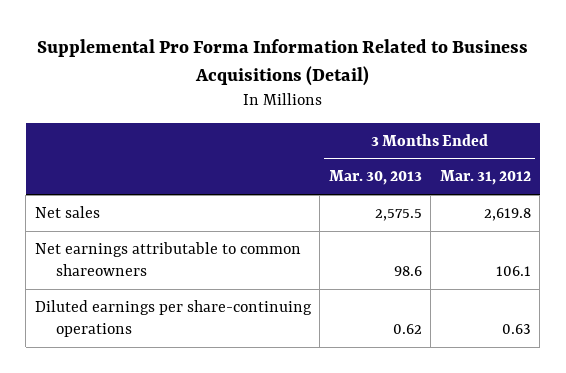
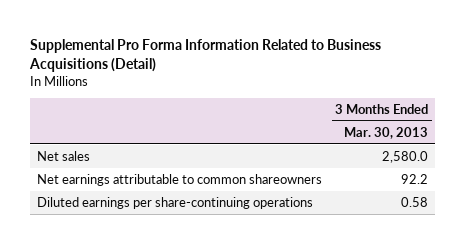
[439,170,531,186] Mar. 31, 2012 -> none
[374,208,422,221] 2,575.5 -> [382,150,429,163] 2,580.0
[393,265,422,276] 98.6 -> [401,173,429,184] 92.2
[392,323,422,334] 0.62 -> [401,196,429,207] 0.58

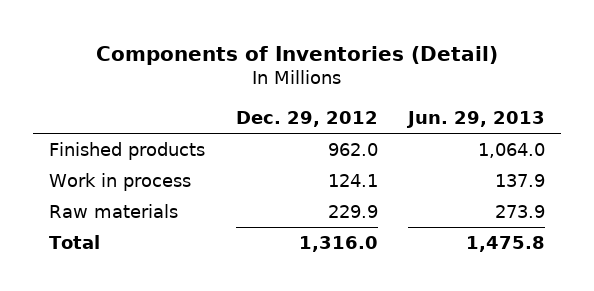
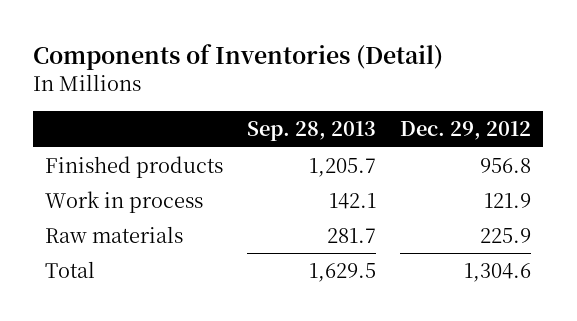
[406,111,546,129] Jun. 29, 2013 -> none
none -> [247,121,377,142] Sep. 28, 2013
[327,142,378,156] 962.0 -> [480,157,532,173] 956.8
[327,173,378,187] 124.1 -> [484,192,532,208] 121.9
[327,204,378,218] 229.9 -> [480,227,532,243] 225.9
[298,235,378,252] 1,316.0 -> [464,262,532,282] 1,304.6

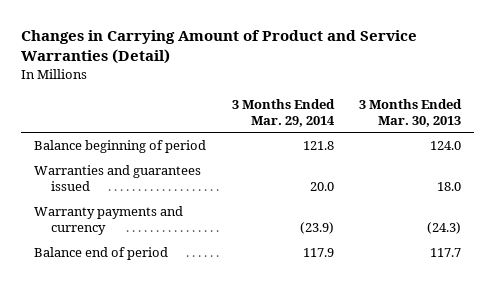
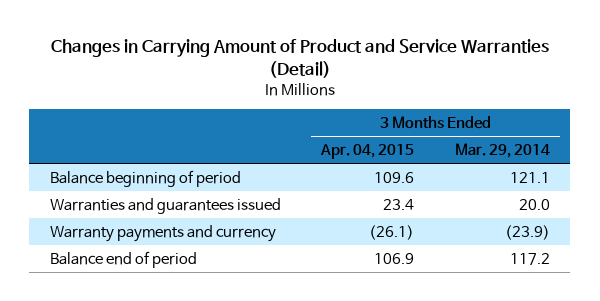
[358,98,462,127] 3 Months Ended Mar. 30, 2013 -> none
none -> [320,143,415,159] Apr. 04, 2015
[302,141,334,151] 121.8 -> [509,171,550,183] 121.1
[302,248,334,258] 117.9 -> [509,252,550,265] 117.2

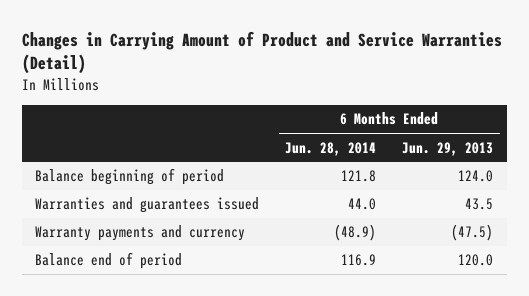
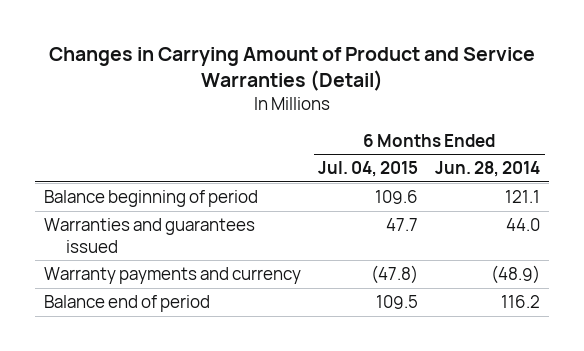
[402,141,494,156] Jun. 29, 2013 -> none
none -> [318,161,419,178] Jul. 04, 2015
[341,170,377,183] 121.8 -> [505,189,541,203] 121.1
[341,254,377,267] 116.9 -> [501,294,541,308] 116.2

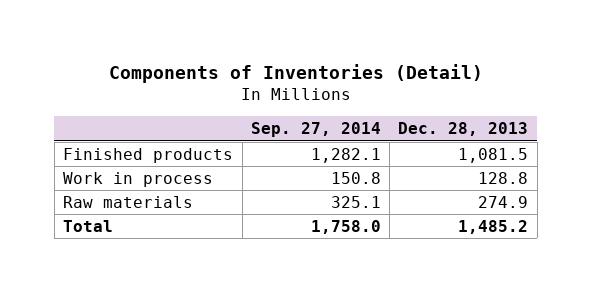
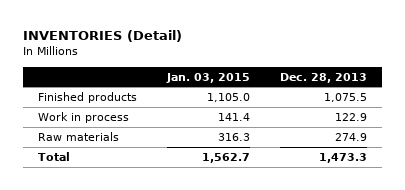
[108,64,483,84] Components of Inventories (Detail) -> [22,30,182,43] INVENTORIES (Detail)
[250,122,381,138] Sep. 27, 2014 -> none
none -> [165,72,250,83] Jan. 03, 2015
[458,147,529,163] 1,081.5 -> [324,92,368,102] 1,075.5
[478,171,529,184] 128.8 -> [335,112,368,121] 122.9
[458,219,529,234] 1,485.2 -> [319,152,368,163] 1,473.3

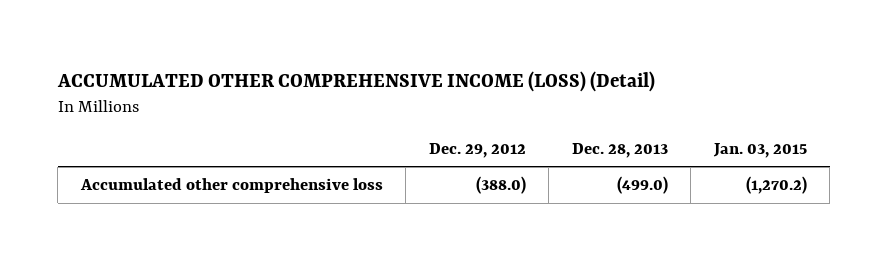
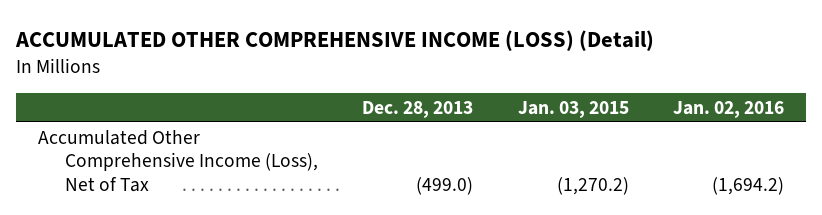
[428,142,526,158] Dec. 29, 2012 -> none
none -> [672,100,784,118] Jan. 02, 2016
[79,178,383,194] Accumulated other comprehensive loss -> [38,130,319,192] Accumulated Other Comprehensive Income (Loss), Net of Tax

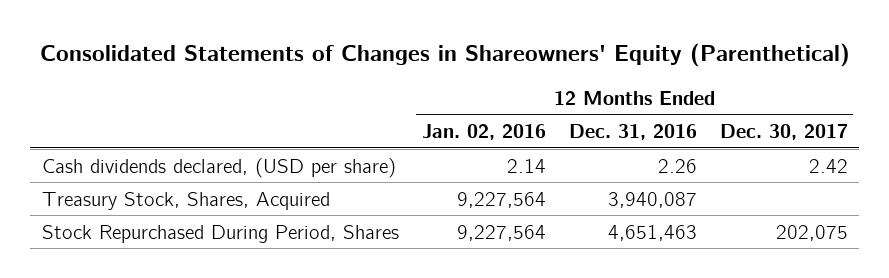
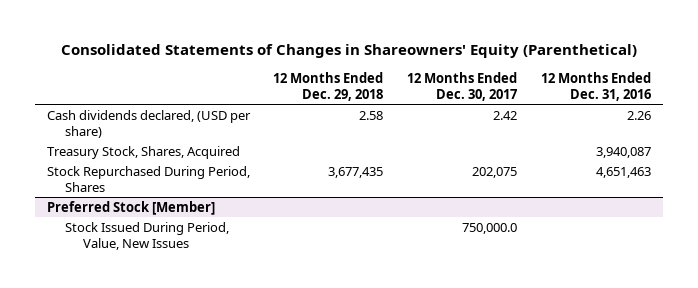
[421,124,546,141] Jan. 02, 2016 -> none
none -> [273,71,384,101] 12 Months Ended Dec. 29, 2018
none -> [46,200,215,215] Preferred Stock [Member]
none -> [64,221,229,251] Stock Issued During Period, Value, New Issues

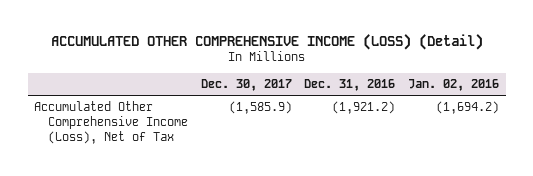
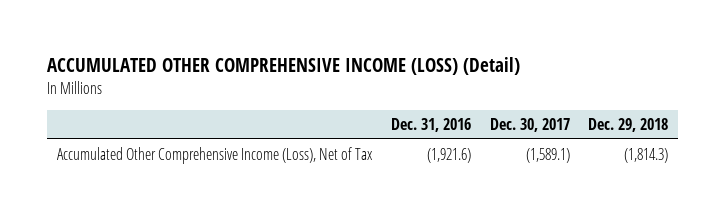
[408,78,500,91] Jan. 02, 2016 -> none
none -> [588,118,669,133] Dec. 29, 2018
[228,101,292,115] (1,585.9) -> [525,147,570,163] (1,589.1)
[332,101,396,115] (1,921.2) -> [426,147,471,163] (1,921.6)

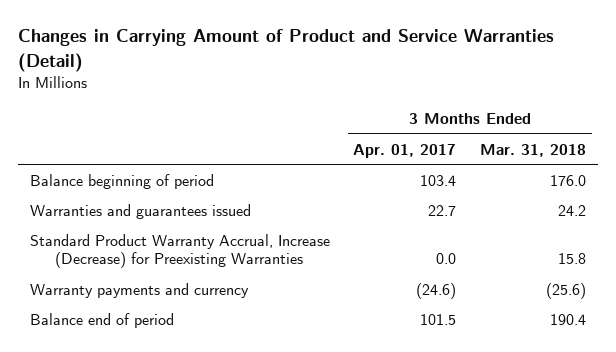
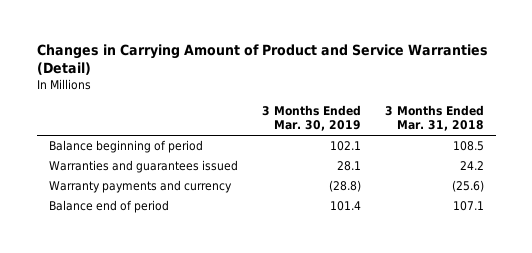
[353,143,457,158] Apr. 01, 2017 -> none
none -> [261,105,361,132] 3 Months Ended Mar. 30, 2019
[550,174,587,186] 176.0 -> [452,141,484,152] 108.5
[29,233,330,268] Standard Product Warranty Accrual, Increase (Decrease) for Preexisting Warranties -> none
[550,313,587,325] 190.4 -> [452,201,484,212] 107.1

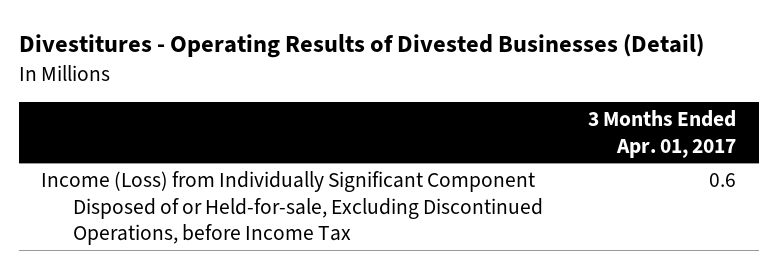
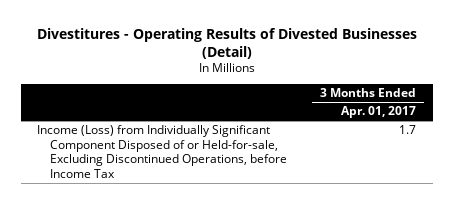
[708,172,736,187] 0.6 -> [399,125,417,135] 1.7

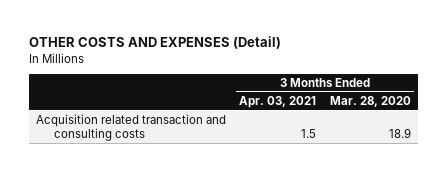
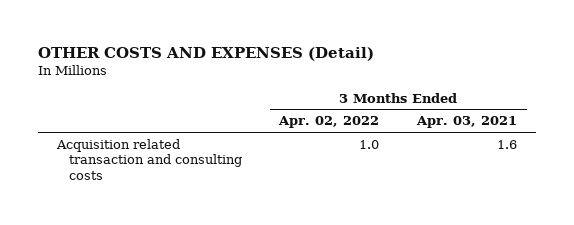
[329,96,411,108] Mar. 28, 2020 -> none
none -> [278,116,380,129] Apr. 02, 2022
[301,129,317,139] 1.5 -> [497,139,518,149] 1.6

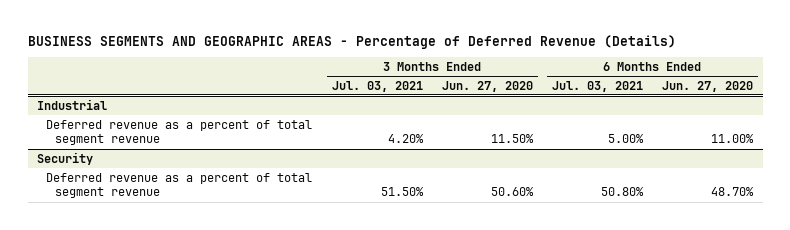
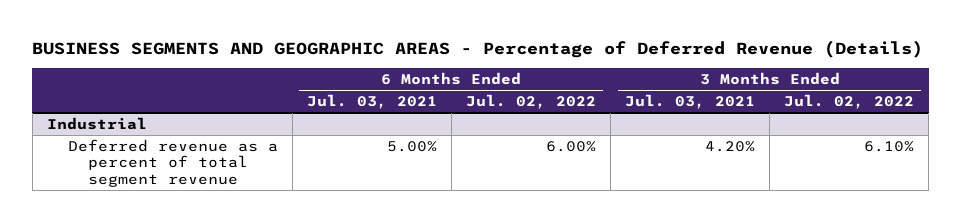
[441,80,533,92] Jun. 27, 2020 -> none
[662,80,754,92] Jun. 27, 2020 -> none
none -> [465,94,596,110] Jul. 02, 2022
none -> [784,94,915,110] Jul. 02, 2022
[37,151,94,165] Security -> none
[46,172,313,199] Deferred revenue as a percent of total segment revenue -> none

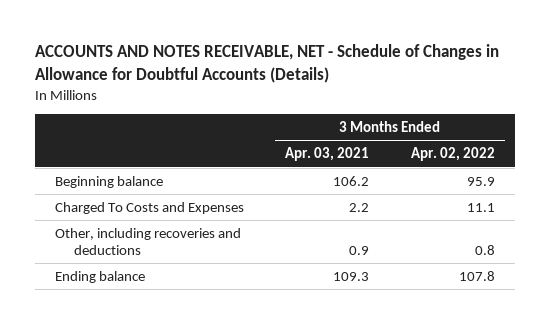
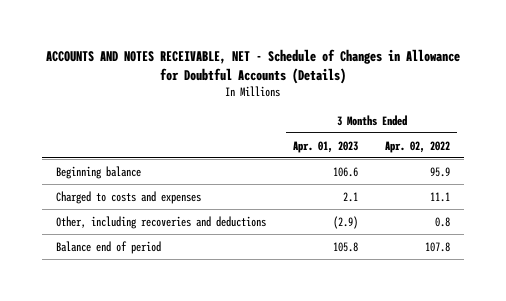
[285,147,370,162] Apr. 03, 2021 -> none
none -> [293,140,359,153] Apr. 01, 2023
[55,201,245,214] Charged To Costs and Expenses -> [55,190,201,204] Charged to costs and expenses
[55,270,146,283] Ending balance -> [55,240,161,254] Balance end of period

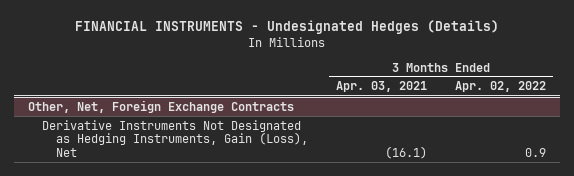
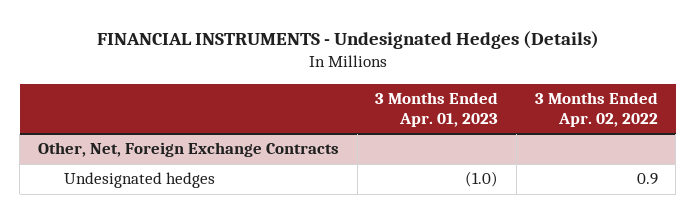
[336,81,428,93] Apr. 03, 2021 -> none
none -> [375,92,499,128] 3 Months Ended Apr. 01, 2023
[41,119,309,158] Derivative Instruments Not Designated as Hedging Instruments, Gain (Loss), Net -> [63,172,215,189] Undesignated hedges

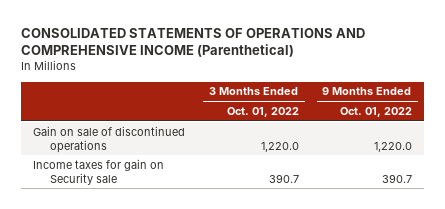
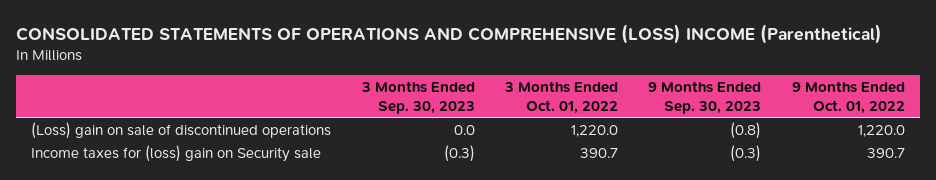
[20,28,365,58] CONSOLIDATED STATEMENTS OF OPERATIONS AND COMPREHENSIVE INCOME (Parenthetical) -> [16,23,883,44] CONSOLIDATED STATEMENTS OF OPERATIONS AND COMPREHENSIVE (LOSS) INCOME (Parenthetical)
none -> [360,80,475,114] 3 Months Ended Sep. 30, 2023
none -> [648,80,762,114] 9 Months Ended Sep. 30, 2023
[33,125,186,153] Gain on sale of discontinued operations -> [31,121,332,139] (Loss) gain on sale of discontinued operations
[33,158,165,185] Income taxes for gain on Security sale -> [31,144,322,162] Income taxes for (loss) gain on Security sale

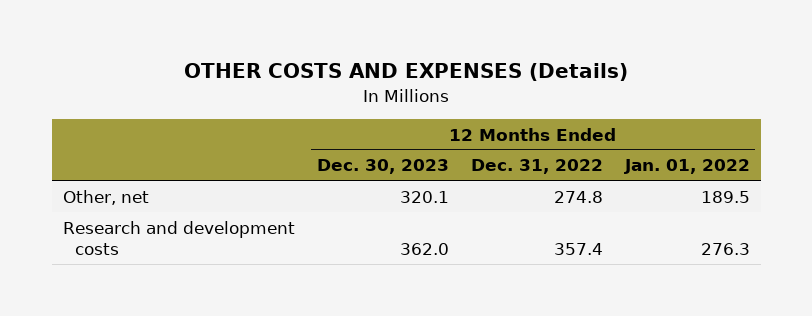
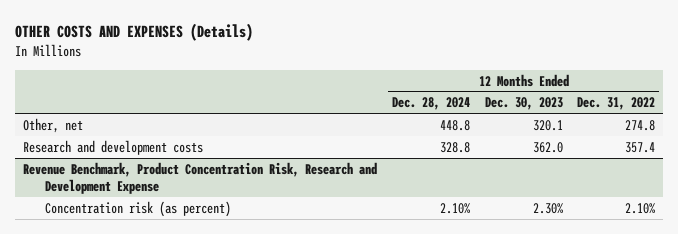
[623,159,750,175] Jan. 01, 2022 -> none
none -> [391,97,470,111] Dec. 28, 2024
none -> [22,161,377,195] Revenue Benchmark, Product Concentration Risk, Research and Development Expense
none -> [44,200,231,217] Concentration risk (as percent)

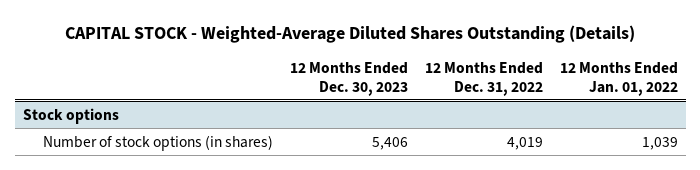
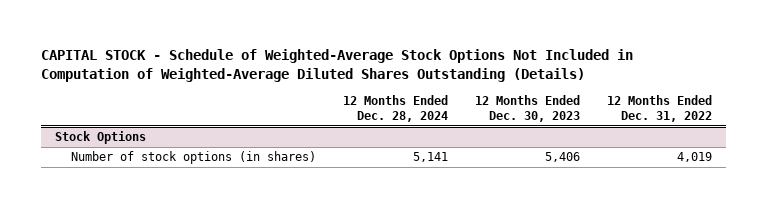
[65,24,636,43] CAPITAL STOCK - Weighted-Average Diluted Shares Outstanding (Details) -> [41,48,634,82] CAPITAL STOCK - Schedule of Weighted-Average Stock Options Not Included in Computation of Weighted-Average Diluted Shares Outstanding (Details)
[559,62,678,96] 12 Months Ended Jan. 01, 2022 -> none
none -> [343,94,449,123] 12 Months Ended Dec. 28, 2024
[22,107,119,124] Stock options -> [54,131,146,145] Stock Options

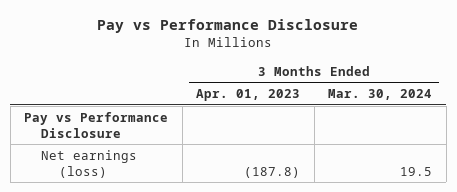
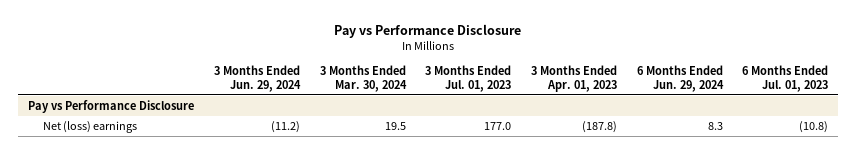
none -> [213,65,301,93] 3 Months Ended Jun. 29, 2024
none -> [425,65,512,93] 3 Months Ended Jul. 01, 2023
none -> [636,65,724,93] 6 Months Ended Jun. 29, 2024
none -> [742,65,829,93] 6 Months Ended Jul. 01, 2023
[41,149,138,178] Net earnings (loss) -> [42,120,137,133] Net (loss) earnings

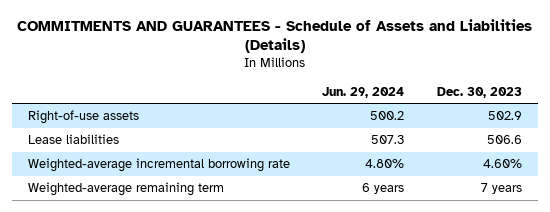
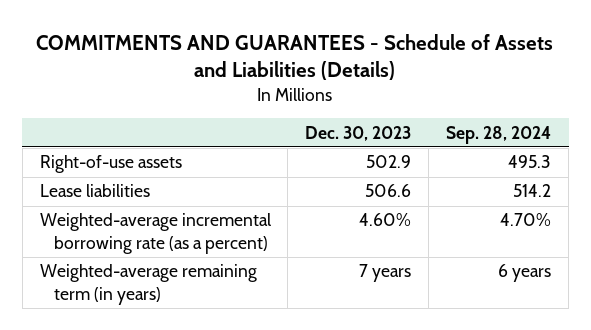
[322,86,405,98] Jun. 29, 2024 -> none
none -> [446,125,552,144] Sep. 28, 2024
[27,158,290,173] Weighted-average incremental borrowing rate -> [39,213,271,254] Weighted-average incremental borrowing rate (as a percent)
[27,182,224,197] Weighted-average remaining term -> [39,264,257,305] Weighted-average remaining term (in years)

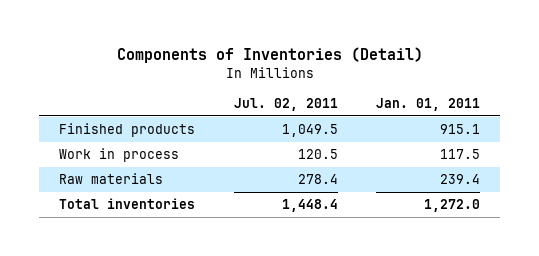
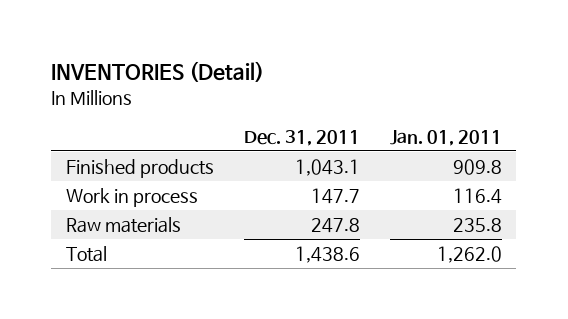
[116,46,423,63] Components of Inventories (Detail) -> [51,61,265,83] INVENTORIES (Detail)
[233,98,338,112] Jul. 02, 2011 -> none
none -> [243,129,360,146] Dec. 31, 2011
[440,124,481,135] 915.1 -> [452,158,502,175] 909.8
[440,149,481,160] 117.5 -> [452,187,502,204] 116.4
[440,174,481,185] 239.4 -> [452,217,502,232] 235.8
[58,198,195,210] Total inventories -> [65,245,107,262] Total
[424,199,481,213] 1,272.0 -> [436,245,502,263] 1,262.0

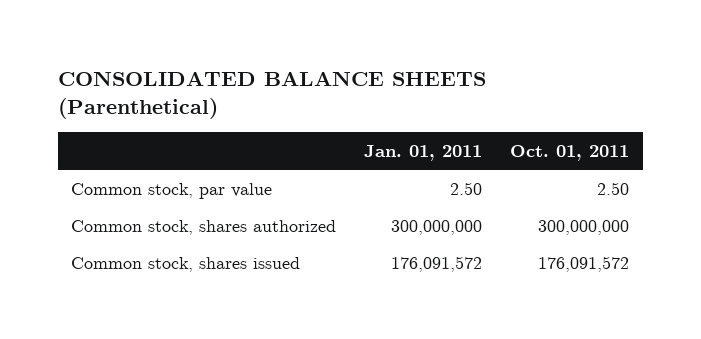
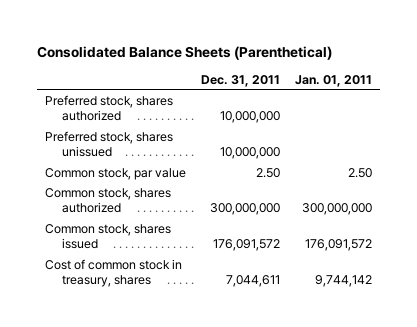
[57,70,486,119] CONSOLIDATED BALANCE SHEETS (Parenthetical) -> [37,45,333,60] Consolidated Balance Sheets (Parenthetical)
[510,144,630,161] Oct. 01, 2011 -> none
none -> [201,74,281,87] Dec. 31, 2011
none -> [44,94,173,122] Preferred stock, shares authorized
none -> [44,130,173,158] Preferred stock, shares unissued
none -> [44,258,182,288] Cost of common stock in treasury, shares

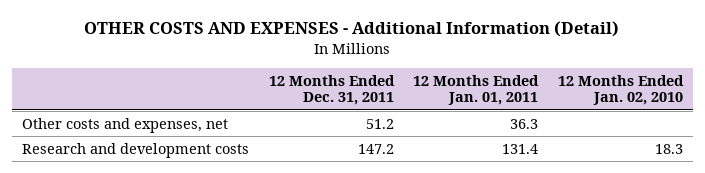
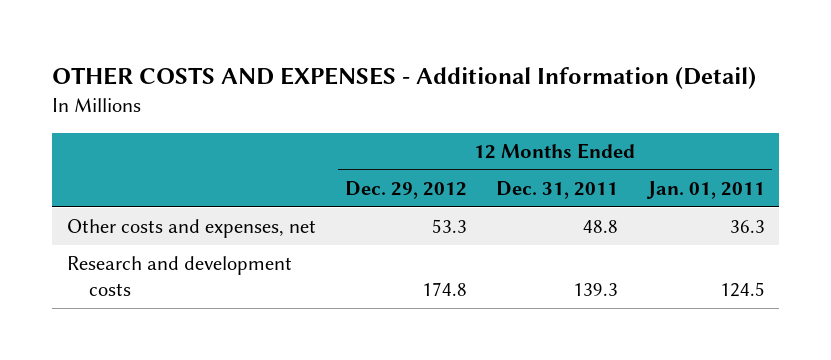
[557,74,684,106] 12 Months Ended Jan. 02, 2010 -> none
none -> [345,180,468,199] Dec. 29, 2012
[365,118,394,129] 51.2 -> [583,220,619,234] 48.8
[357,143,394,154] 147.2 -> [573,282,619,296] 139.3
[502,143,539,154] 131.4 -> [719,281,765,297] 124.5

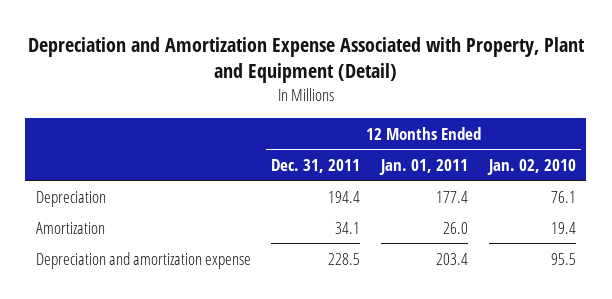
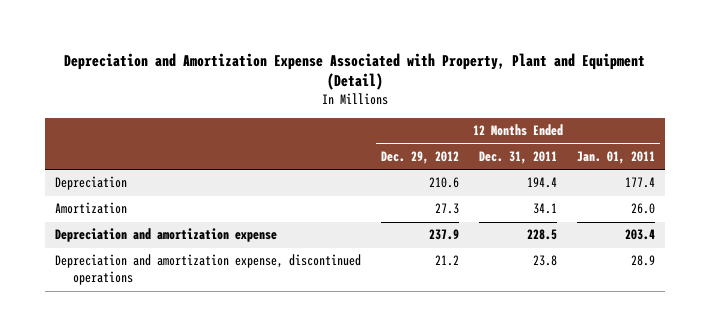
[486,158,576,175] Jan. 02, 2010 -> none
none -> [381,150,460,164] Dec. 29, 2012
none -> [55,254,362,286] Depreciation and amortization expense, discontinued operations

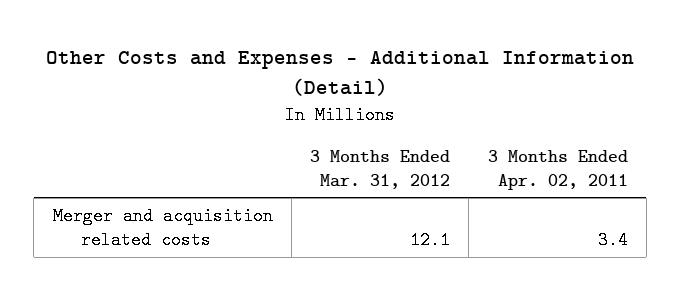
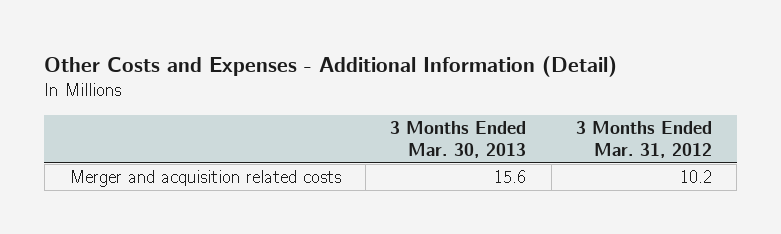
[487,149,628,190] 3 Months Ended Apr. 02, 2011 -> none
none -> [390,120,527,158] 3 Months Ended Mar. 30, 2013
[410,231,451,250] 12.1 -> [680,170,713,184] 10.2

